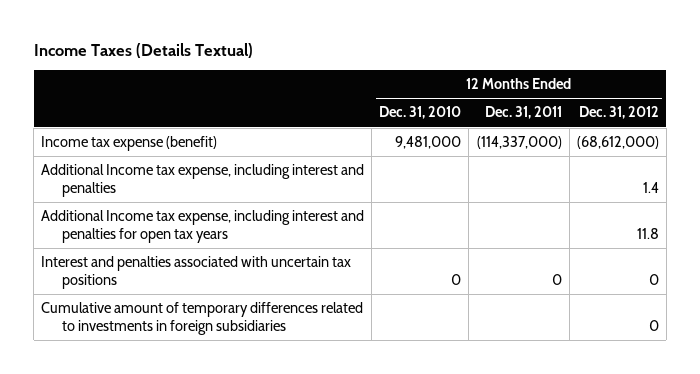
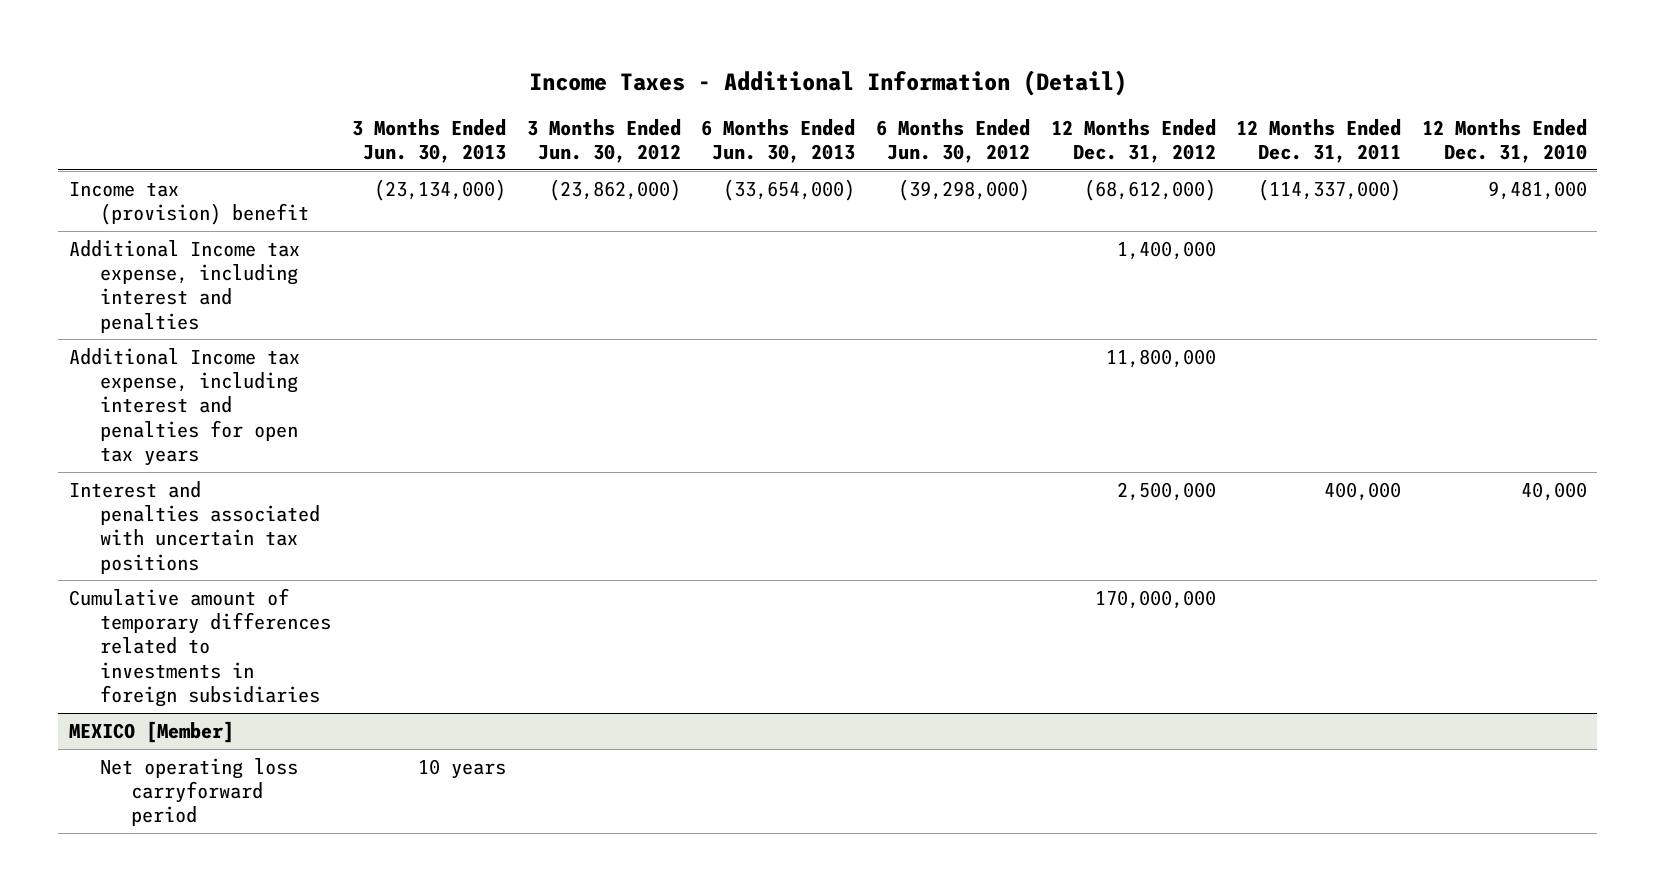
[33,42,253,58] Income Taxes (Details Textual) -> [528,69,1127,96] Income Taxes - Additional Information (Detail)
none -> [351,118,506,164] 3 Months Ended Jun. 30, 2013
none -> [526,118,681,164] 3 Months Ended Jun. 30, 2012
none -> [701,118,856,164] 6 Months Ended Jun. 30, 2013
none -> [875,118,1030,164] 6 Months Ended Jun. 30, 2012
[41,136,218,152] Income tax expense (benefit) -> [68,181,310,226] Income tax (provision) benefit
[642,182,659,194] 1.4 -> [1116,240,1216,260] 1,400,000
[636,228,659,240] 11.8 -> [1105,348,1216,368] 11,800,000
[451,274,462,286] 0 -> [1521,481,1588,501] 40,000
[551,274,562,286] 0 -> [1324,481,1402,501] 400,000
[648,274,659,286] 0 -> [1116,481,1216,501] 2,500,000
[648,320,659,332] 0 -> [1094,589,1216,609] 170,000,000
none -> [68,720,234,743] MEXICO [Member]
none -> [100,757,299,827] Net operating loss carryforward period

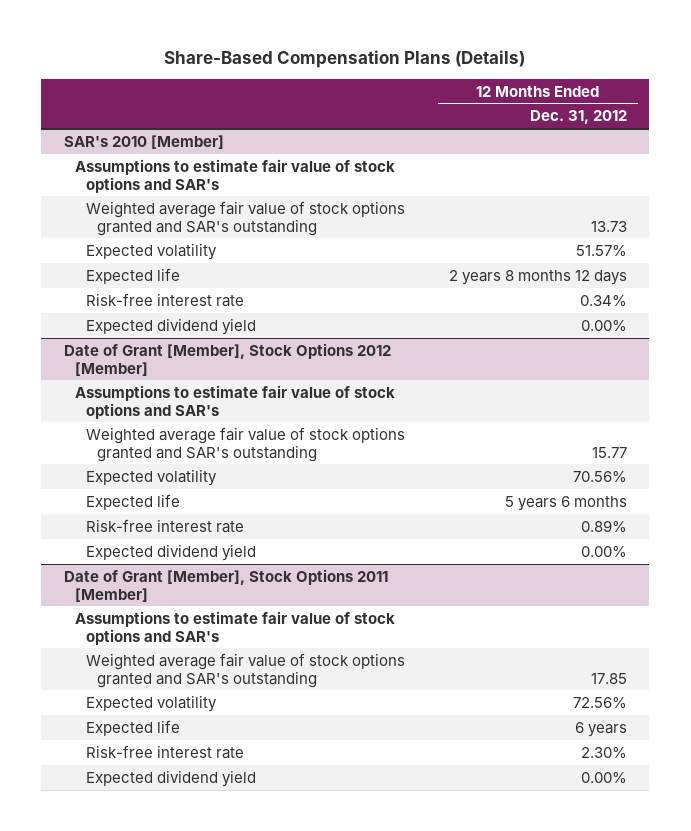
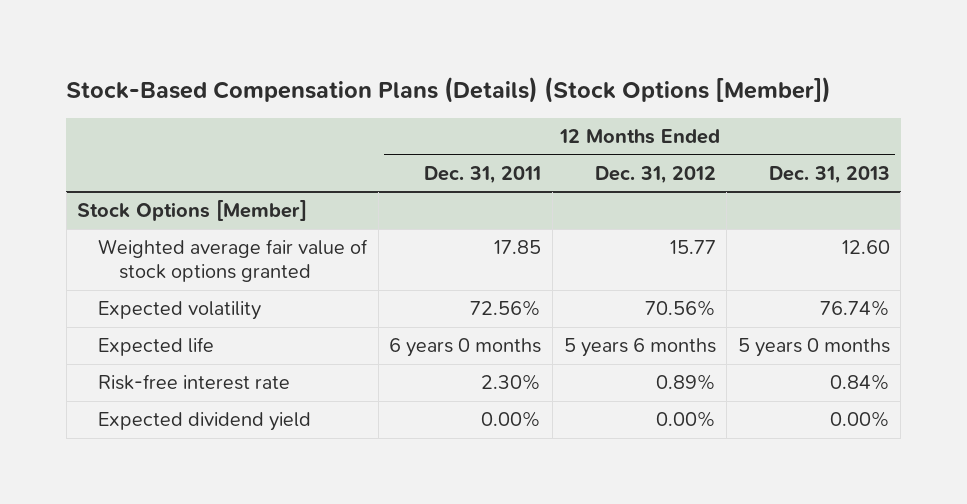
[164,50,526,69] Share-Based Compensation Plans (Details) -> [66,76,832,103] Stock-Based Compensation Plans (Details) (Stock Options [Member])
none -> [424,165,542,184] Dec. 31, 2011
none -> [768,165,890,184] Dec. 31, 2013
[63,134,224,149] SAR's 2010 [Member] -> none
[74,158,395,193] Assumptions to estimate fair value of stock options and SAR's -> none
[85,242,217,260] Expected volatility -> none
[85,267,180,284] Expected life -> none
[85,292,244,307] Risk-free interest rate -> none
[85,317,256,335] Expected dividend yield -> none
[63,342,391,376] Date of Grant [Member], Stock Options 2012 [Member] -> none
[74,384,395,419] Assumptions to estimate fair value of stock options and SAR's -> none
[85,426,405,462] Weighted average fair value of stock options granted and SAR's outstanding -> none
none -> [77,200,308,222] Stock Options [Member]
[85,200,405,236] Weighted average fair value of stock options granted and SAR's outstanding -> [97,239,368,283] Weighted average fair value of stock options granted
[591,220,628,232] 13.73 -> [669,240,716,255] 15.77
[63,568,388,602] Date of Grant [Member], Stock Options 2011 [Member] -> none
[74,610,395,645] Assumptions to estimate fair value of stock options and SAR's -> none
[85,652,405,688] Weighted average fair value of stock options granted and SAR's outstanding -> none
[85,694,217,712] Expected volatility -> none
[85,719,180,736] Expected life -> none
[85,744,244,759] Risk-free interest rate -> none
[85,769,256,787] Expected dividend yield -> none

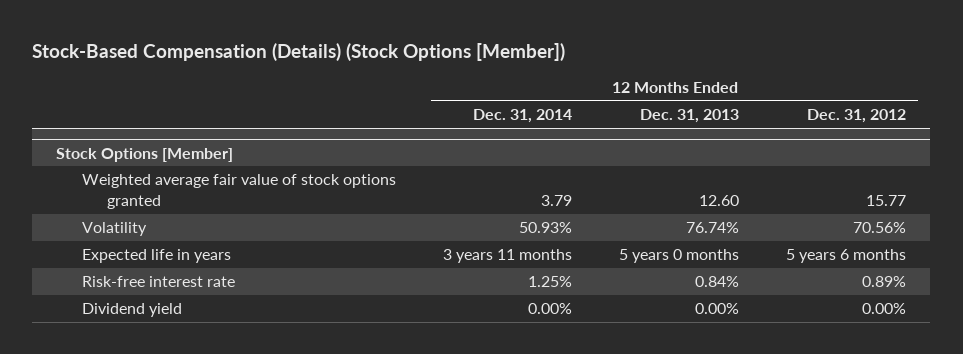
[66,76,832,103] Stock-Based Compensation Plans (Details) (Stock Options [Member]) -> [32,42,566,61] Stock-Based Compensation (Details) (Stock Options [Member])
[424,165,542,184] Dec. 31, 2011 -> none
none -> [472,109,572,124] Dec. 31, 2014
[97,301,261,321] Expected volatility -> [81,222,147,237] Volatility
[97,337,214,357] Expected life -> [81,249,231,264] Expected life in years
[97,412,311,432] Expected dividend yield -> [81,303,182,318] Dividend yield

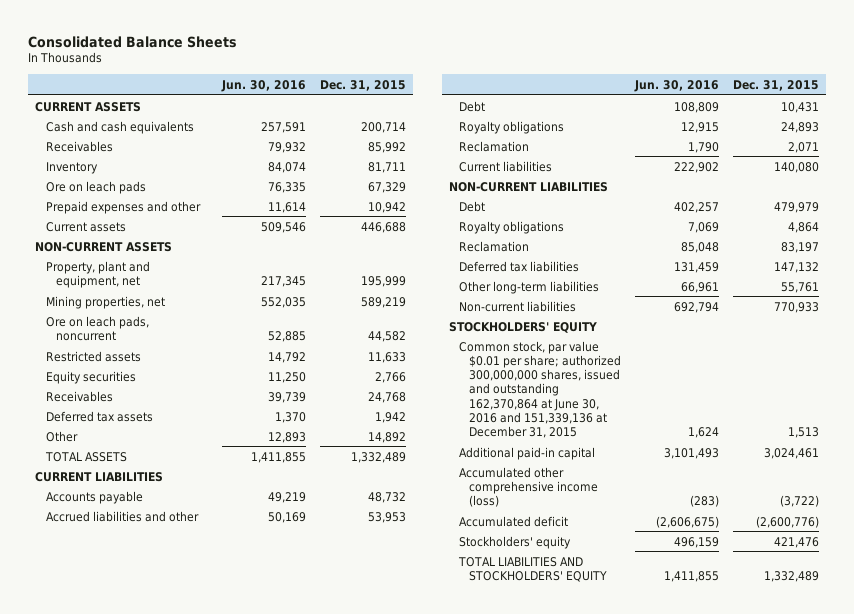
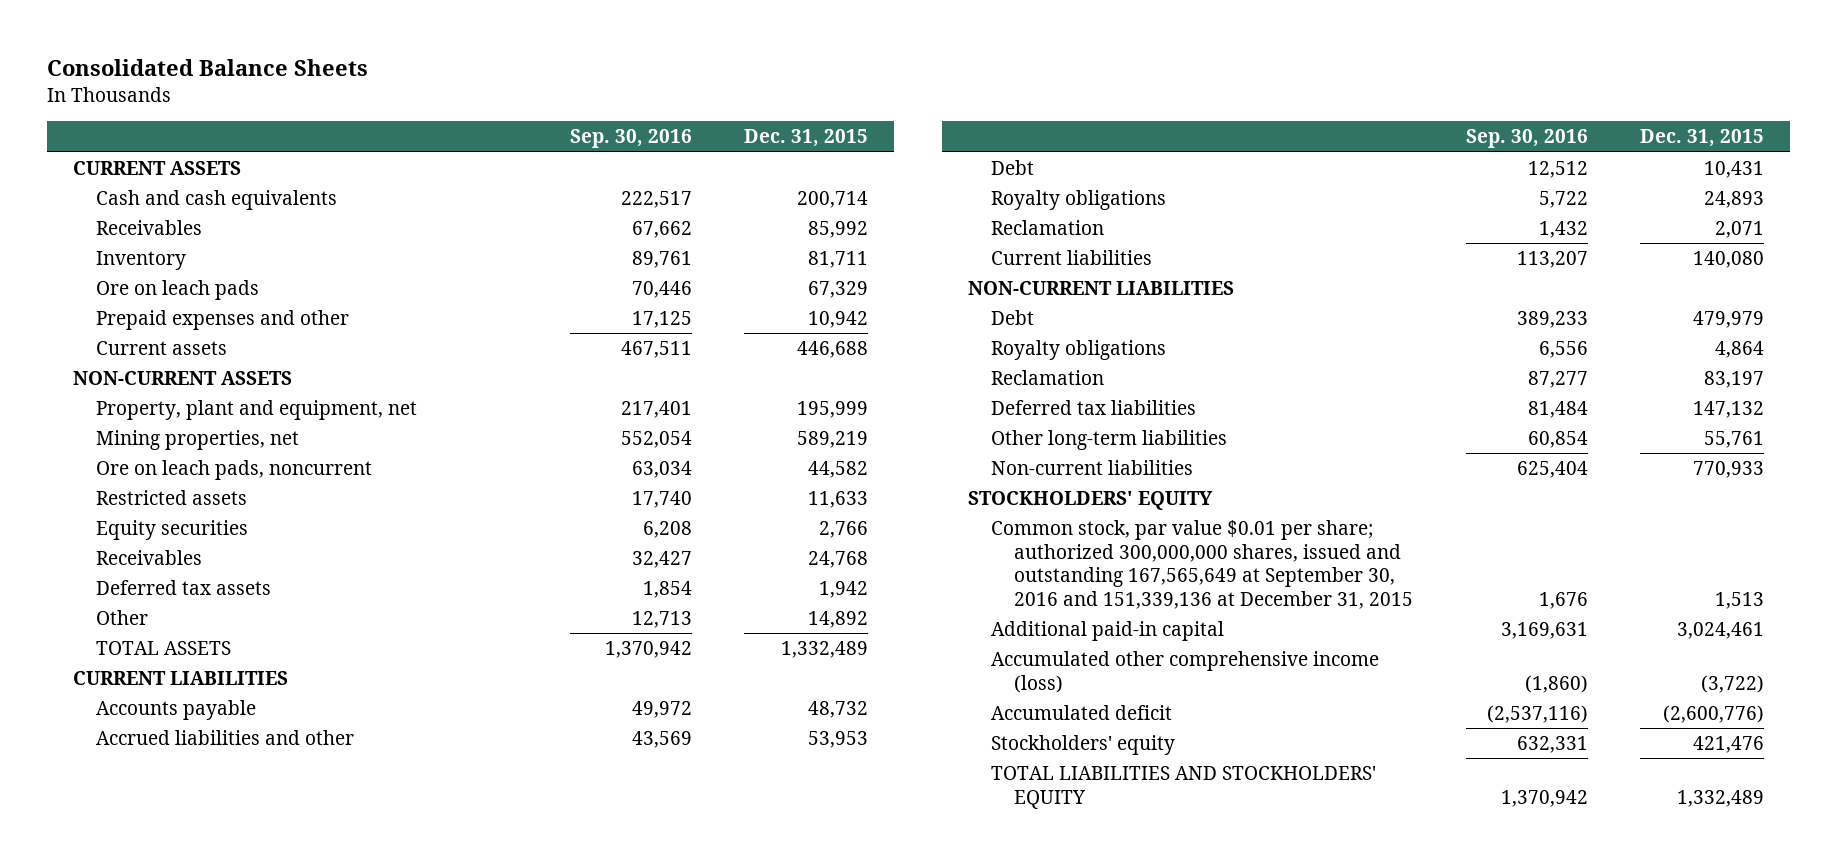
[220,79,306,92] Jun. 30, 2016 -> none
none -> [569,129,692,149] Sep. 30, 2016
[458,340,621,439] Common stock, par value $0.01 per share; authorized 300,000,000 shares, issued and outstanding 162,370,864 at June 30, 2016 and 151,339,136 at December 31, 2015 -> [991,519,1414,610] Common stock, par value $0.01 per share; authorized 300,000,000 shares, issued and outstanding 167,565,649 at September 30, 2016 and 151,339,136 at December 31, 2015

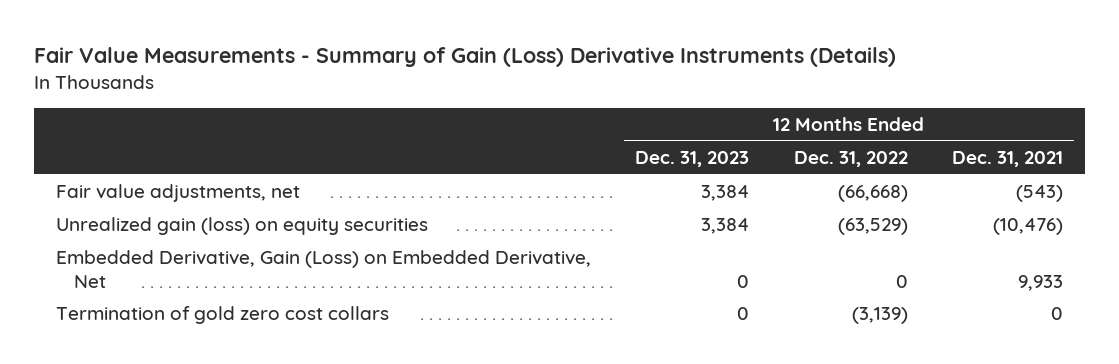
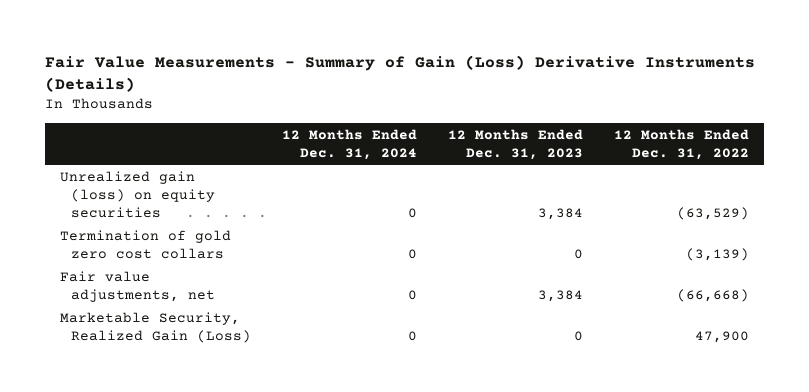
[951,150,1063,167] Dec. 31, 2021 -> none
none -> [282,128,418,160] 12 Months Ended Dec. 31, 2024
[56,250,592,288] Embedded Derivative, Gain (Loss) on Embedded Derivative, Net -> none
[56,184,301,203] Fair value adjustments, net -> [60,270,216,302] Fair value adjustments, net
none -> [60,311,252,343] Marketable Security, Realized Gain (Loss)

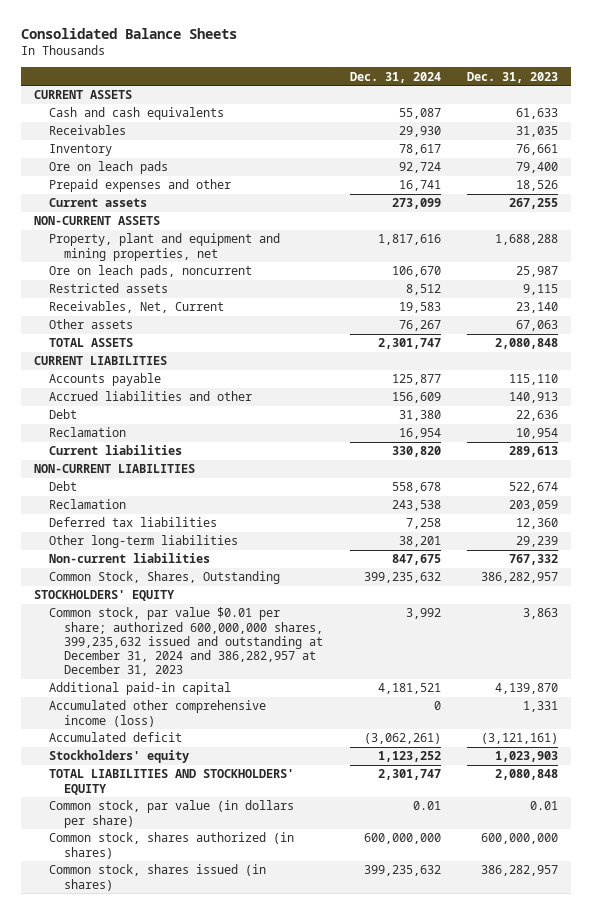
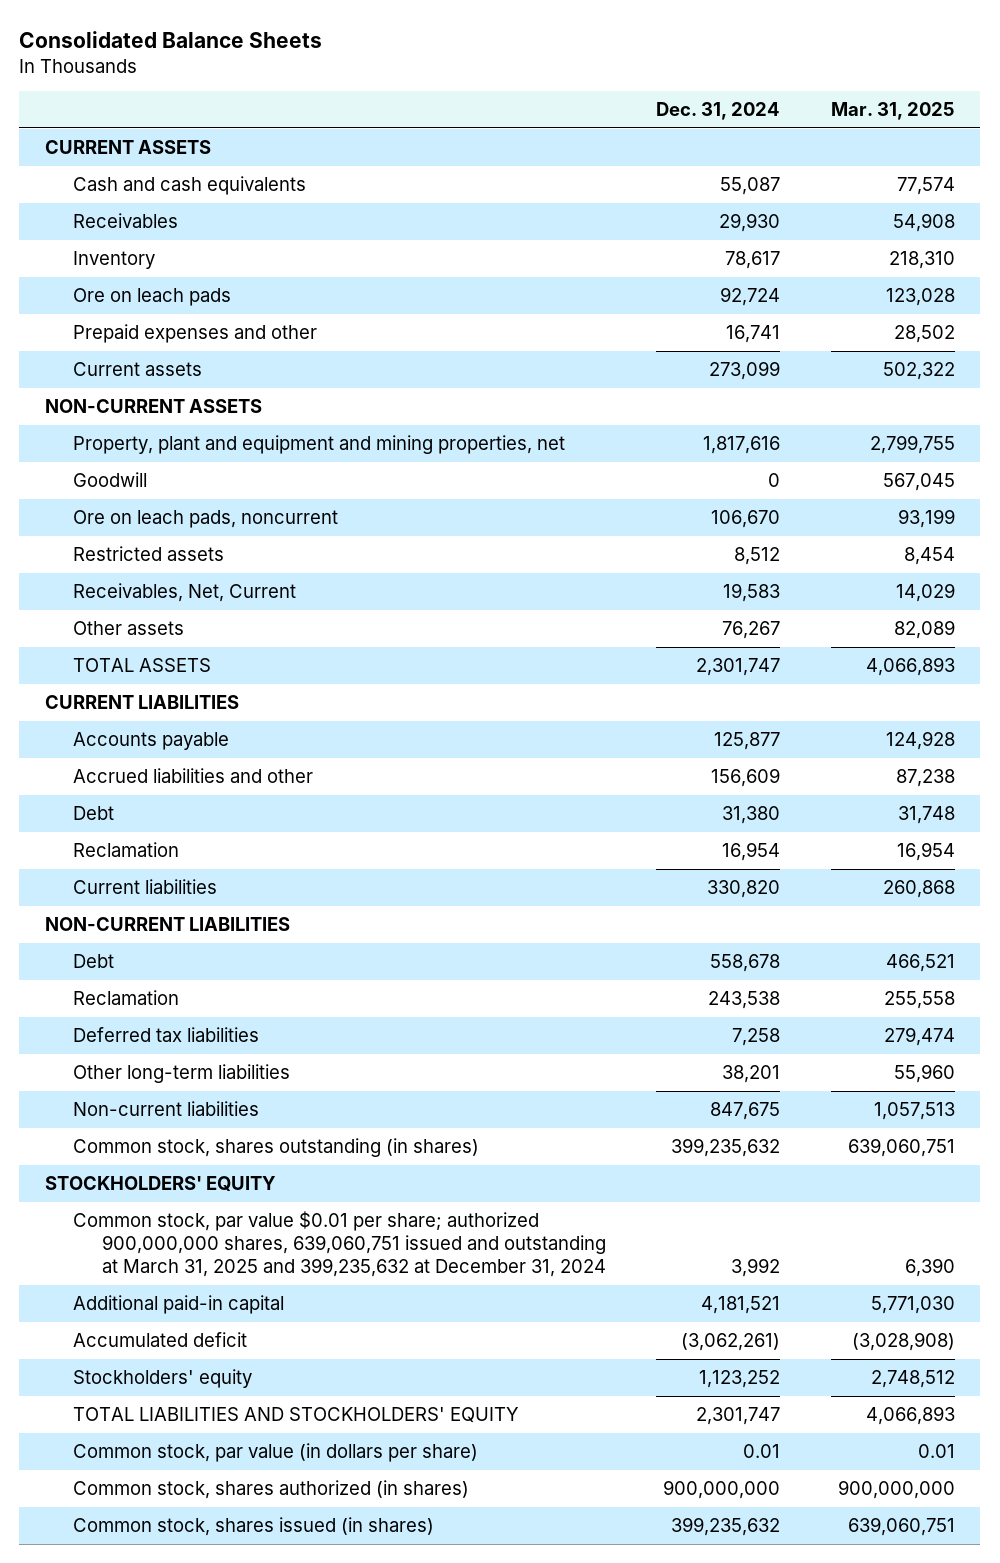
[466,71,558,83] Dec. 31, 2023 -> none
none -> [831,102,956,121] Mar. 31, 2025
none -> [73,472,148,488] Goodwill
[48,571,280,585] Common Stock, Shares, Outstanding -> [73,1138,480,1158] Common stock, shares outstanding (in shares)
[48,607,324,677] Common stock, par value $0.01 per share; authorized 600,000,000 shares, 399,235,632 issued and outstanding at December 31, 2024 and 386,282,957 at December 31, 2023 -> [73,1211,606,1278] Common stock, par value $0.01 per share; authorized 900,000,000 shares, 639,060,751 issued and outstanding at March 31, 2025 and 399,235,632 at December 31, 2024
[48,700,266,727] Accumulated other comprehensive income (loss) -> none
[363,833,441,845] 600,000,000 -> [663,1480,781,1500] 900,000,000

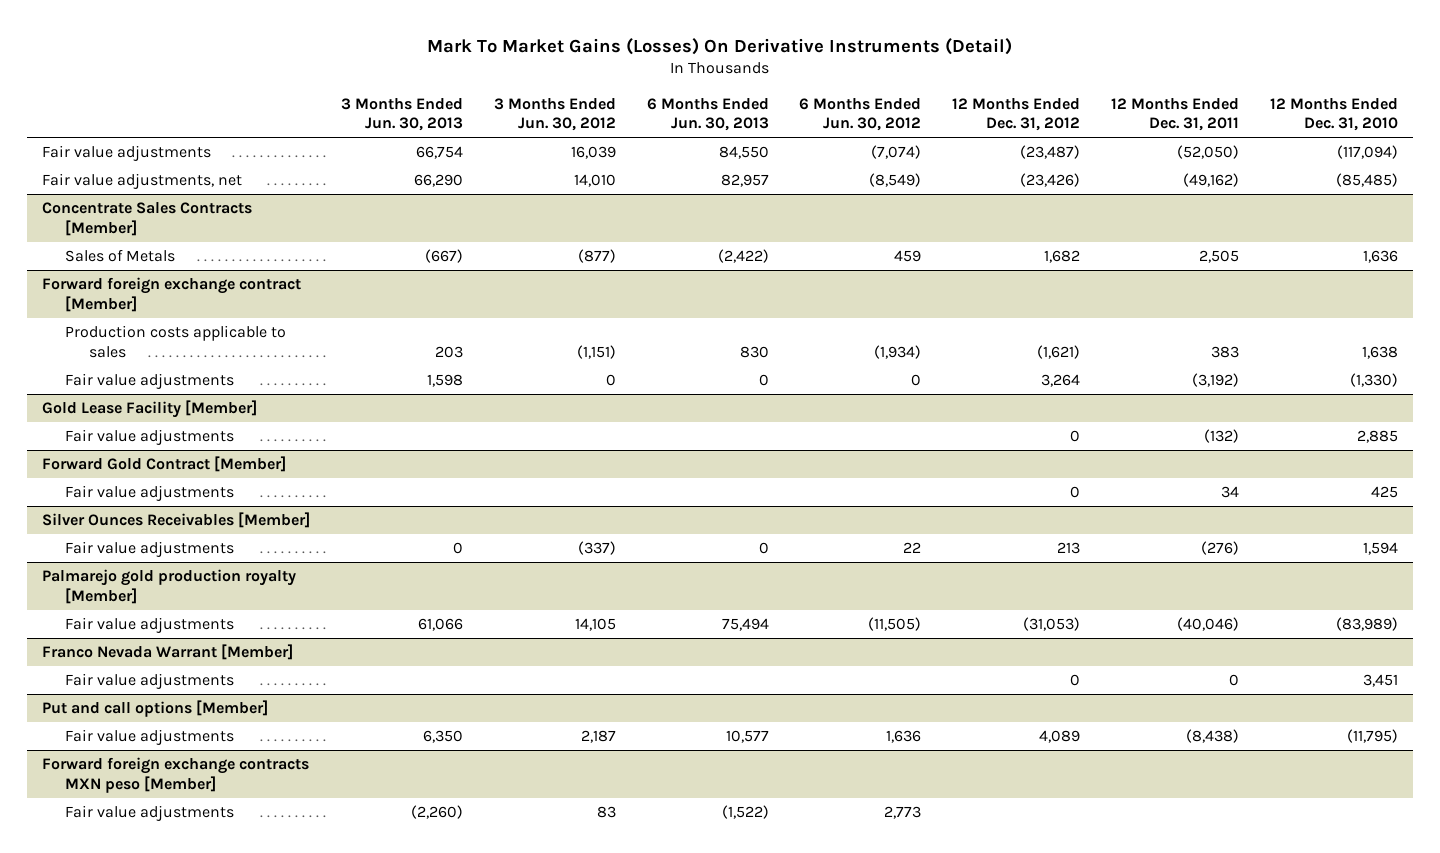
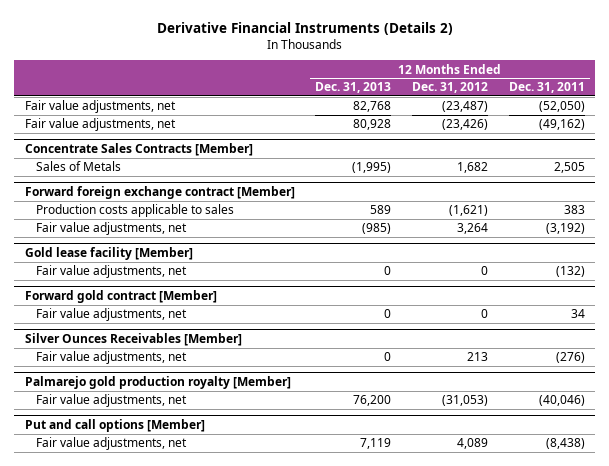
[426,37,1012,55] Mark To Market Gains (Losses) On Derivative Instruments (Detail) -> [156,21,453,35] Derivative Financial Instruments (Details 2)
[340,97,463,132] 3 Months Ended Jun. 30, 2013 -> none
[493,97,616,132] 3 Months Ended Jun. 30, 2012 -> none
[646,97,769,132] 6 Months Ended Jun. 30, 2013 -> none
[799,97,922,132] 6 Months Ended Jun. 30, 2012 -> none
[1269,97,1398,132] 12 Months Ended Dec. 31, 2010 -> none
none -> [315,82,392,94] Dec. 31, 2013
[42,145,212,162] Fair value adjustments -> [24,100,176,114] Fair value adjustments, net
[65,373,235,390] Fair value adjustments -> [36,222,188,236] Fair value adjustments, net
[42,400,258,419] Gold Lease Facility [Member] -> [24,247,193,261] Gold lease facility [Member]
[65,429,235,446] Fair value adjustments -> [36,265,188,279] Fair value adjustments, net
[42,456,287,473] Forward Gold Contract [Member] -> [24,290,217,304] Forward gold contract [Member]
[65,485,235,502] Fair value adjustments -> [36,308,188,322] Fair value adjustments, net
[65,541,235,558] Fair value adjustments -> [36,351,188,365] Fair value adjustments, net
[42,644,294,661] Franco Nevada Warrant [Member] -> none
[65,673,235,690] Fair value adjustments -> none
[65,617,235,634] Fair value adjustments -> [36,394,188,408] Fair value adjustments, net
[42,757,310,793] Forward foreign exchange contracts MXN peso [Member] -> none
[65,805,235,822] Fair value adjustments -> none
[65,729,235,746] Fair value adjustments -> [36,437,188,451] Fair value adjustments, net

